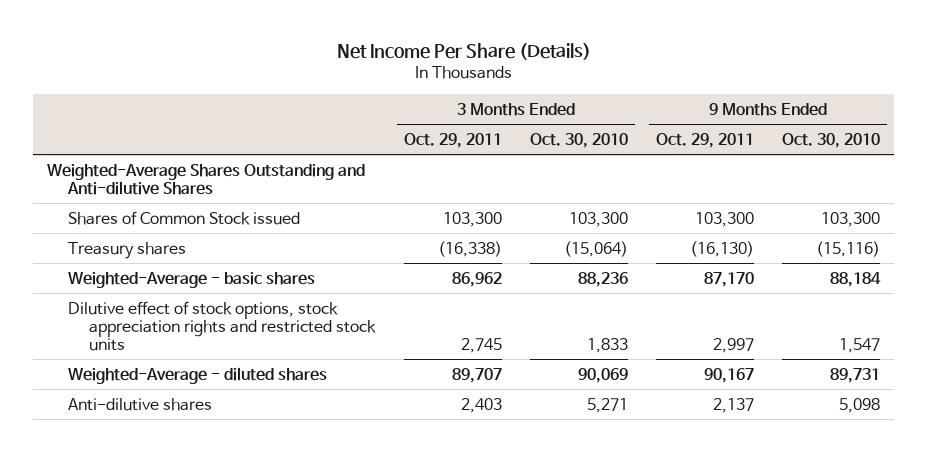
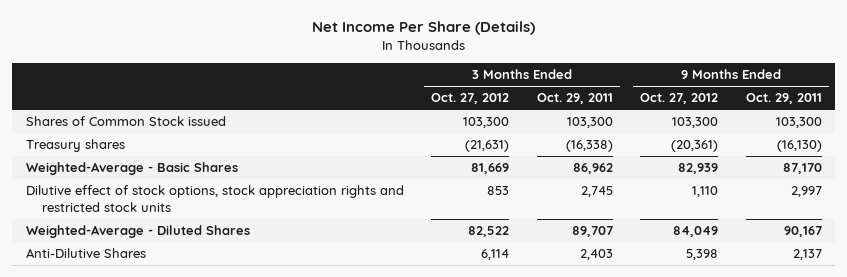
[529,132,628,148] Oct. 30, 2010 -> none
[782,132,881,148] Oct. 30, 2010 -> none
none -> [431,93,510,105] Oct. 27, 2012
none -> [640,93,719,105] Oct. 27, 2012
[46,163,365,195] Weighted-Average Shares Outstanding and Anti-dilutive Shares -> none
[68,271,316,288] Weighted-Average - basic shares -> [25,162,238,176] Weighted-Average - Basic Shares
[68,366,328,384] Weighted-Average - diluted shares -> [25,225,250,239] Weighted-Average - Diluted Shares
[68,397,213,411] Anti-dilutive shares -> [25,248,146,259] Anti-Dilutive Shares

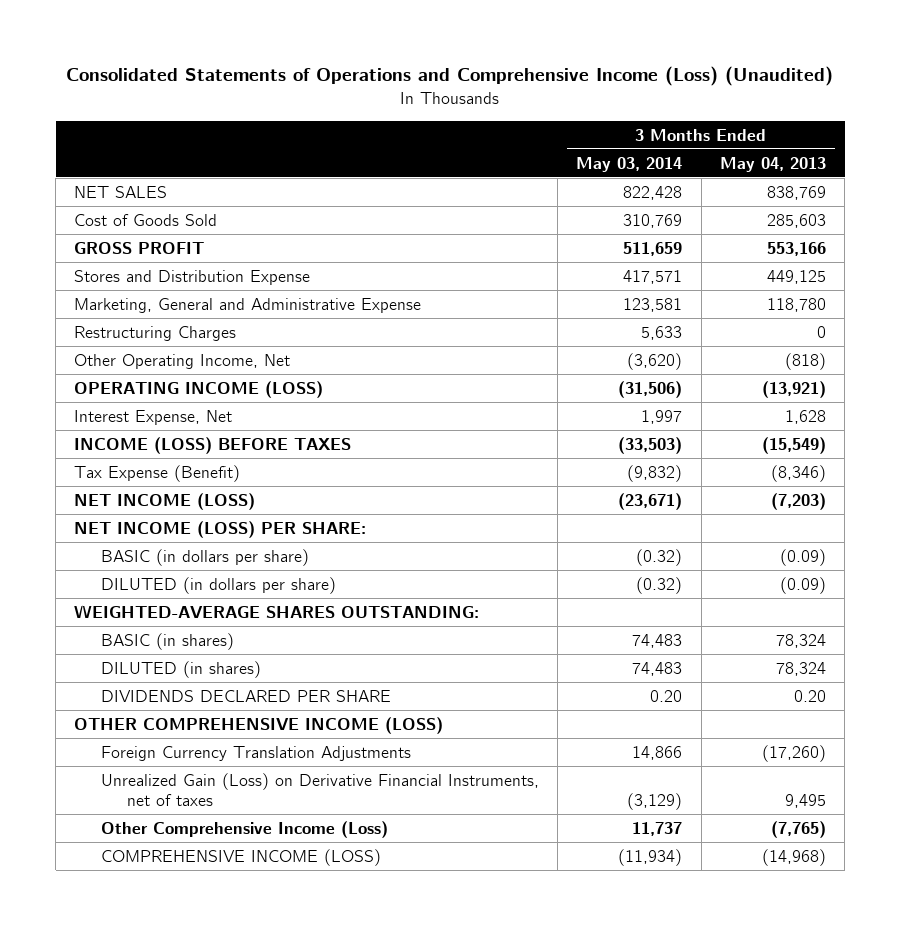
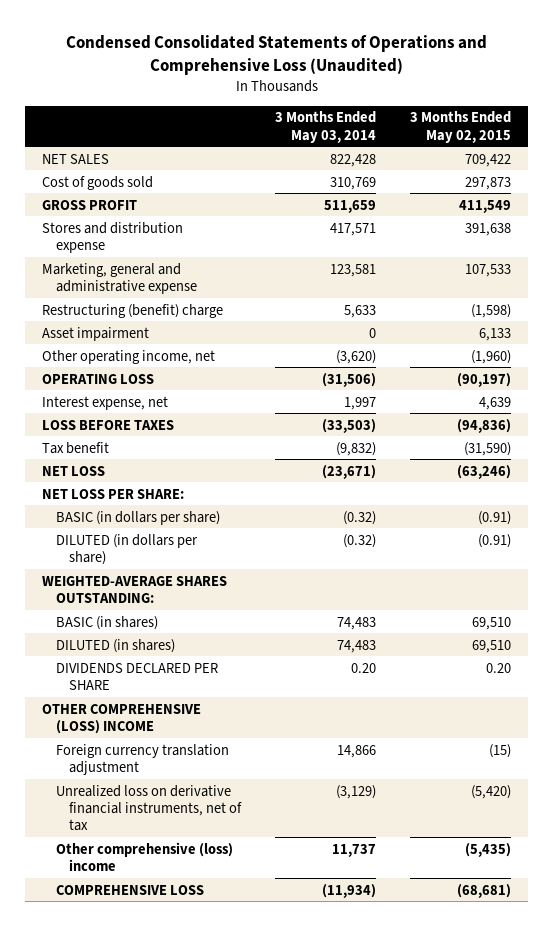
[66,66,834,87] Consolidated Statements of Operations and Comprehensive Income (Loss) (Unaudited) -> [65,35,487,76] Condensed Consolidated Statements of Operations and Comprehensive Loss (Unaudited)
[719,156,826,172] May 04, 2013 -> none
none -> [409,111,511,143] 3 Months Ended May 02, 2015
[74,213,218,226] Cost of Goods Sold -> [42,175,154,190] Cost of goods sold
[74,269,311,285] Stores and Distribution Expense -> [42,221,184,253] Stores and distribution expense
[74,297,422,313] Marketing, General and Administrative Expense -> [42,262,197,294] Marketing, general and administrative expense
[74,325,237,341] Restructuring Charges -> [42,303,224,318] Restructuring (benefit) charge
none -> [42,326,150,341] Asset impairment
[74,353,291,369] Other Operating Income, Net -> [42,349,216,364] Other operating income, net
[74,380,324,398] OPERATING INCOME (LOSS) -> [42,373,155,384] OPERATING LOSS
[74,409,233,425] Interest Expense, Net -> [42,395,169,410] Interest expense, net
[74,436,352,454] INCOME (LOSS) BEFORE TAXES -> [42,419,175,430] LOSS BEFORE TAXES
[74,464,241,482] Tax Expense (Benefit) -> [42,441,110,454] Tax benefit
[74,492,256,510] NET INCOME (LOSS) -> [42,465,106,476] NET LOSS
[74,520,367,538] NET INCOME (LOSS) PER SHARE: -> [42,488,185,499] NET LOSS PER SHARE:
[74,716,444,734] OTHER COMPREHENSIVE INCOME (LOSS) -> [42,703,202,734] OTHER COMPREHENSIVE (LOSS) INCOME
[100,745,411,761] Foreign Currency Translation Adjustments -> [55,743,229,775] Foreign currency translation adjustment
[100,772,539,806] Unrealized Gain (Loss) on Derivative Financial Instruments, net of taxes -> [55,784,243,832] Unrealized loss on derivative financial instruments, net of tax
[100,820,388,838] Other Comprehensive Income (Loss) -> [55,841,233,871] Other comprehensive (loss) income
[100,848,381,866] COMPREHENSIVE INCOME (LOSS) -> [55,884,204,895] COMPREHENSIVE LOSS

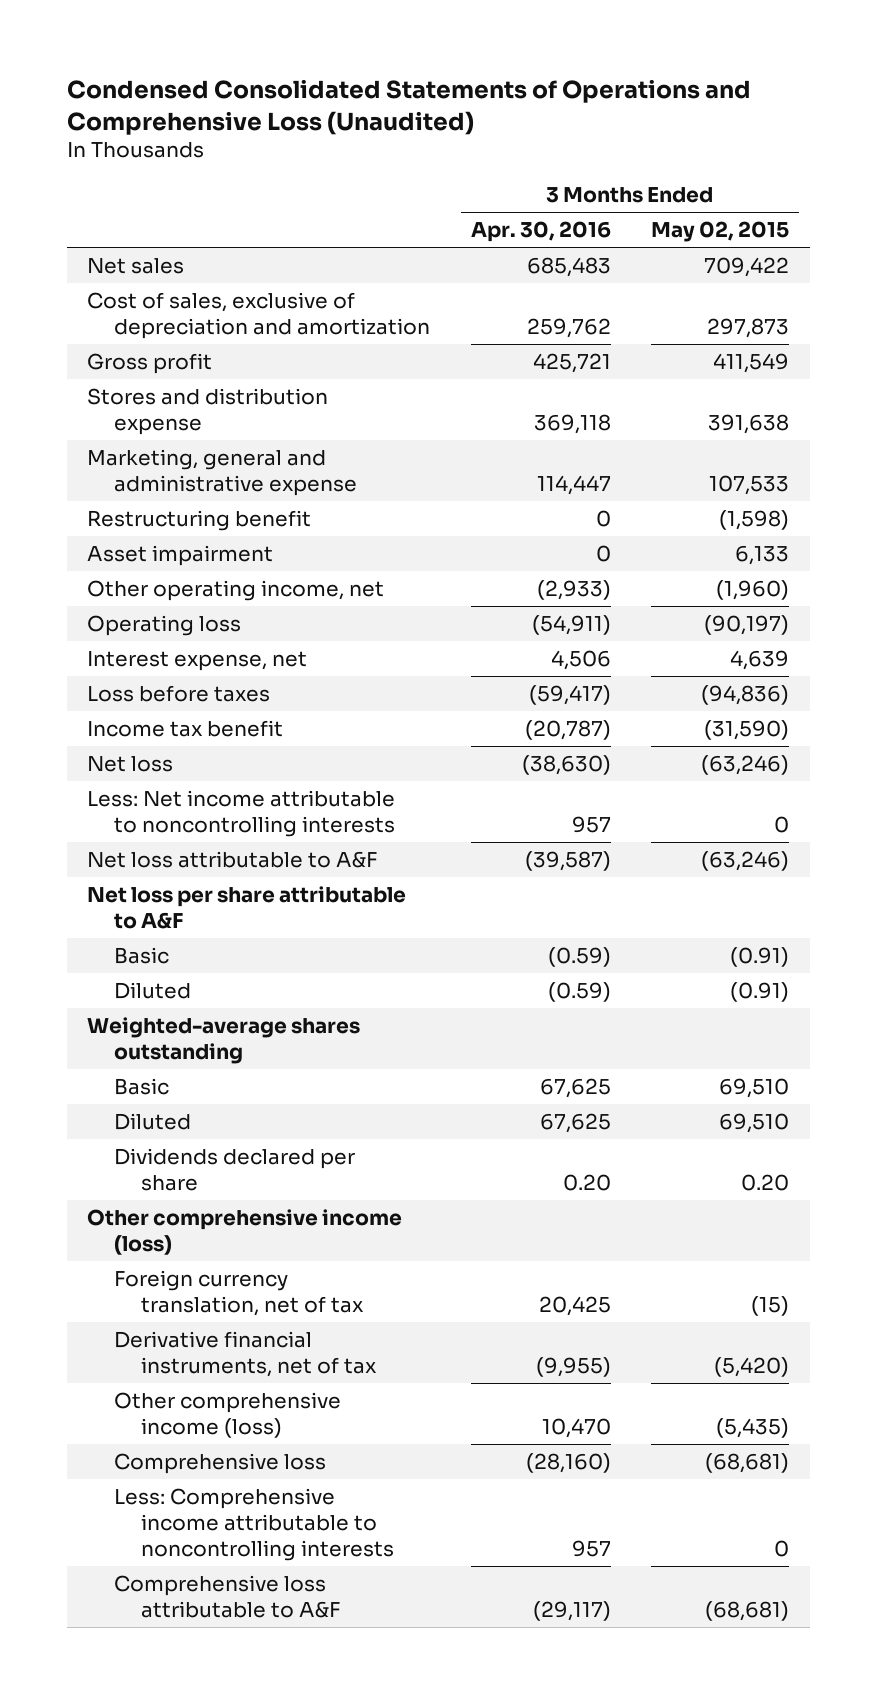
[275,111,377,143] 3 Months Ended May 03, 2014 -> none
none -> [470,221,611,243] Apr. 30, 2016
[42,153,110,164] NET SALES -> [87,257,185,274] Net sales
[42,175,154,190] Cost of goods sold -> [87,291,431,339] Cost of sales, exclusive of depreciation and amortization
[42,199,138,210] GROSS PROFIT -> [87,352,213,374] Gross profit
[42,303,224,318] Restructuring (benefit) charge -> [87,509,312,531] Restructuring benefit
[42,373,155,384] OPERATING LOSS -> [87,614,242,636] Operating loss
[42,419,175,430] LOSS BEFORE TAXES -> [87,684,271,702] Loss before taxes
[42,441,110,454] Tax benefit -> [87,719,284,737] Income tax benefit
[42,465,106,476] NET LOSS -> [87,755,174,772] Net loss
none -> [87,789,396,837] Less: Net income attributable to noncontrolling interests
none -> [87,850,378,868] Net loss attributable to A&F
[42,488,185,499] NET LOSS PER SHARE: -> [87,885,407,929] Net loss per share attributable to A&F
[55,510,220,525] BASIC (in dollars per share) -> [114,946,170,964] Basic
[55,533,198,565] DILUTED (in dollars per share) -> [114,981,192,999] Diluted
[42,575,228,603] WEIGHTED-AVERAGE SHARES OUTSTANDING: -> [87,1016,361,1064] Weighted-average shares outstanding
[55,615,158,630] BASIC (in shares) -> [114,1077,170,1095] Basic
[55,638,175,653] DILUTED (in shares) -> [114,1112,192,1130] Diluted
[55,662,218,690] DIVIDENDS DECLARED PER SHARE -> [114,1147,356,1191] Dividends declared per share
[42,703,202,734] OTHER COMPREHENSIVE (LOSS) INCOME -> [87,1208,403,1255] Other comprehensive income (loss)
[55,743,229,775] Foreign currency translation adjustment -> [114,1269,364,1316] Foreign currency translation, net of tax
[55,784,243,832] Unrealized loss on derivative financial instruments, net of tax -> [114,1330,377,1377] Derivative financial instruments, net of tax
[55,841,233,871] Other comprehensive (loss) income -> [114,1391,342,1438] Other comprehensive income (loss)
[55,884,204,895] COMPREHENSIVE LOSS -> [114,1452,327,1474] Comprehensive loss
none -> [114,1487,394,1562] Less: Comprehensive income attributable to noncontrolling interests
none -> [114,1574,340,1618] Comprehensive loss attributable to A&F

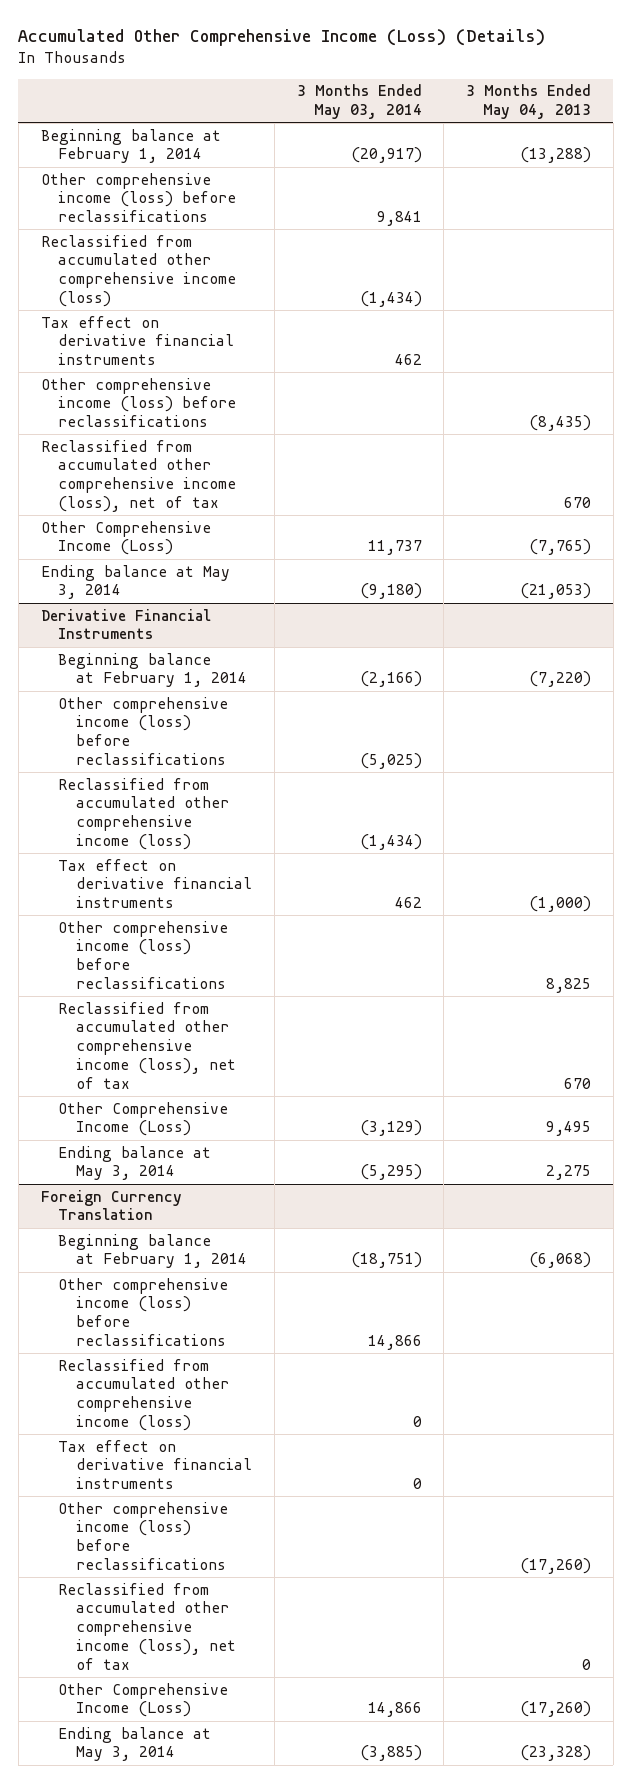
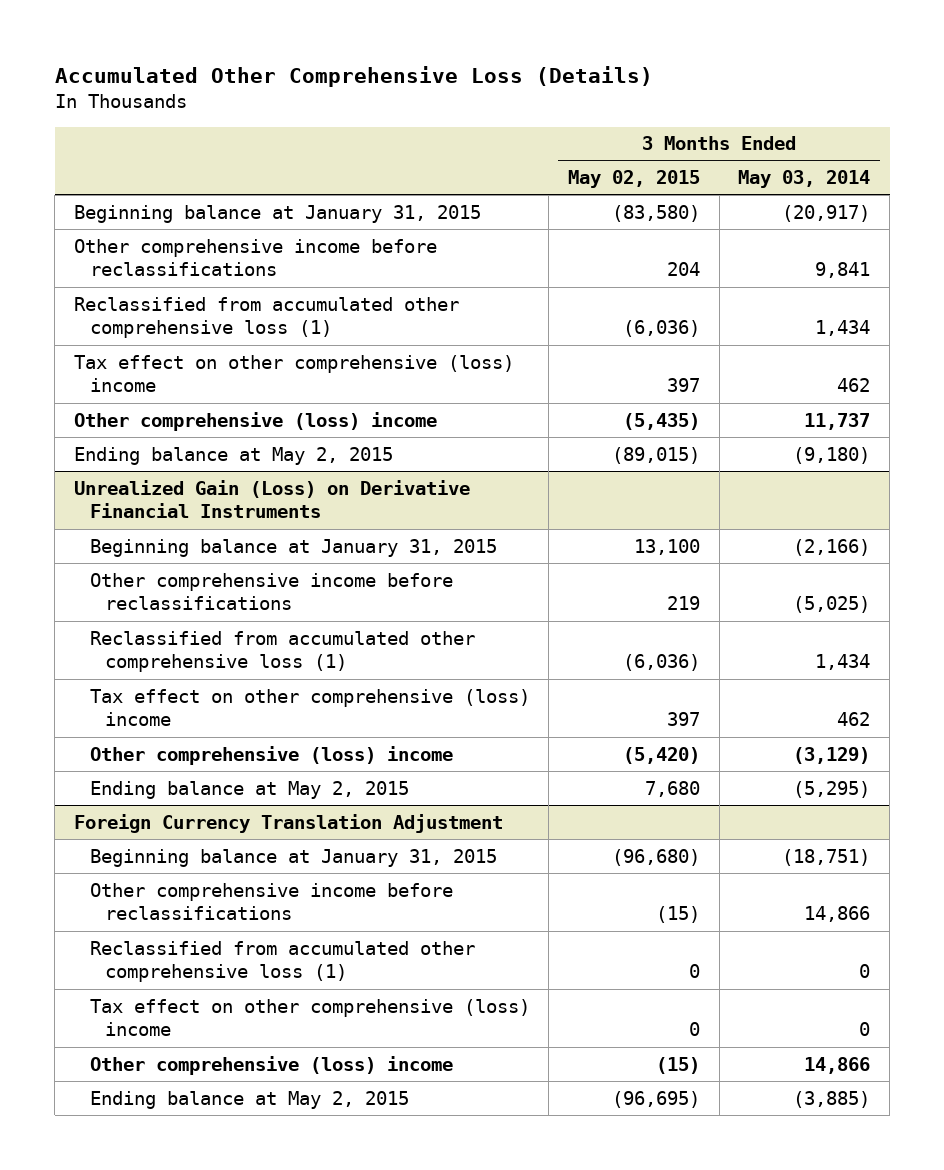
[18,29,546,47] Accumulated Other Comprehensive Income (Loss) (Details) -> [54,66,653,88] Accumulated Other Comprehensive Loss (Details)
[466,84,592,120] 3 Months Ended May 04, 2013 -> none
none -> [568,170,701,189] May 02, 2015
[40,377,237,428] Other comprehensive income (loss) before reclassifications -> none
[40,439,237,512] Reclassified from accumulated other comprehensive income (loss), net of tax -> none
[40,608,211,640] Derivative Financial Instruments -> none
[58,920,229,989] Other comprehensive income (loss) before reclassifications -> none
[58,1001,237,1089] Reclassified from accumulated other comprehensive income (loss), net of tax -> none
[58,1501,229,1570] Other comprehensive income (loss) before reclassifications -> none
[58,1582,237,1670] Reclassified from accumulated other comprehensive income (loss), net of tax -> none
[40,128,221,164] Beginning balance at February 1, 2014 -> [74,204,482,223] Beginning balance at January 31, 2015
[40,172,237,223] Other comprehensive income (loss) before reclassifications -> [74,238,438,277] Other comprehensive income before reclassifications
[40,234,237,307] Reclassified from accumulated other comprehensive income (loss) -> [74,296,460,339] Reclassified from accumulated other comprehensive loss (1)
[359,290,422,307] (1,434) -> [815,320,871,337] 1,434
[40,315,235,366] Tax effect on derivative financial instruments -> [74,354,515,393] Tax effect on other comprehensive (loss) income
[40,520,211,556] Other Comprehensive Income (Loss) -> [74,411,438,431] Other comprehensive (loss) income
[40,564,230,600] Ending balance at May 3, 2014 -> [74,446,394,465] Ending balance at May 2, 2015
none -> [74,479,471,519] Unrealized Gain (Loss) on Derivative Financial Instruments
[58,652,248,688] Beginning balance at February 1, 2014 -> [89,538,497,557] Beginning balance at January 31, 2015
[58,696,229,765] Other comprehensive income (loss) before reclassifications -> [89,572,453,611] Other comprehensive income before reclassifications
[58,777,230,850] Reclassified from accumulated other comprehensive income (loss) -> [89,630,475,673] Reclassified from accumulated other comprehensive loss (1)
[359,833,422,850] (1,434) -> [815,654,871,671] 1,434
[58,858,253,909] Tax effect on derivative financial instruments -> [89,688,530,727] Tax effect on other comprehensive (loss) income
[58,1101,229,1137] Other Comprehensive Income (Loss) -> [89,745,453,765] Other comprehensive (loss) income
[58,1145,212,1181] Ending balance at May 3, 2014 -> [89,780,409,799] Ending balance at May 2, 2015
[40,1189,182,1221] Foreign Currency Translation -> [74,813,504,833] Foreign Currency Translation Adjustment
[58,1233,248,1269] Beginning balance at February 1, 2014 -> [89,848,497,867] Beginning balance at January 31, 2015
[58,1277,229,1346] Other comprehensive income (loss) before reclassifications -> [89,882,453,921] Other comprehensive income before reclassifications
[58,1358,230,1431] Reclassified from accumulated other comprehensive income (loss) -> [89,940,475,983] Reclassified from accumulated other comprehensive loss (1)
[58,1439,253,1490] Tax effect on derivative financial instruments -> [89,998,530,1037] Tax effect on other comprehensive (loss) income
[58,1682,229,1718] Other Comprehensive Income (Loss) -> [89,1055,453,1075] Other comprehensive (loss) income
[58,1726,212,1762] Ending balance at May 3, 2014 -> [89,1090,409,1109] Ending balance at May 2, 2015

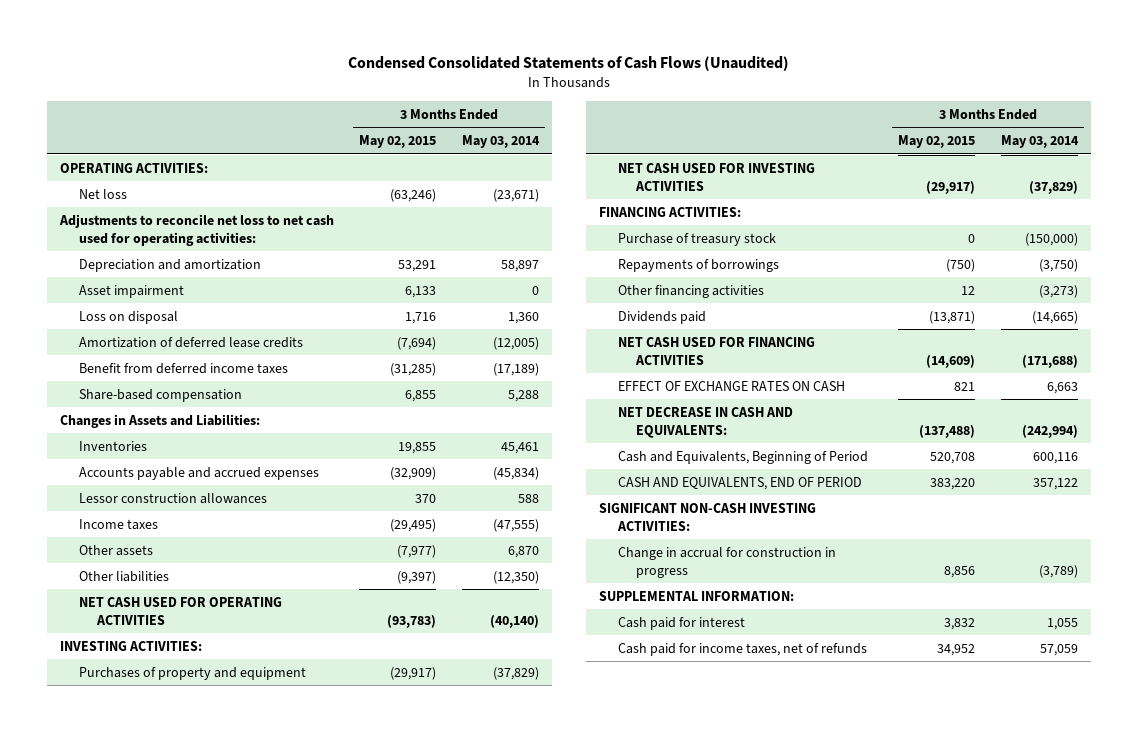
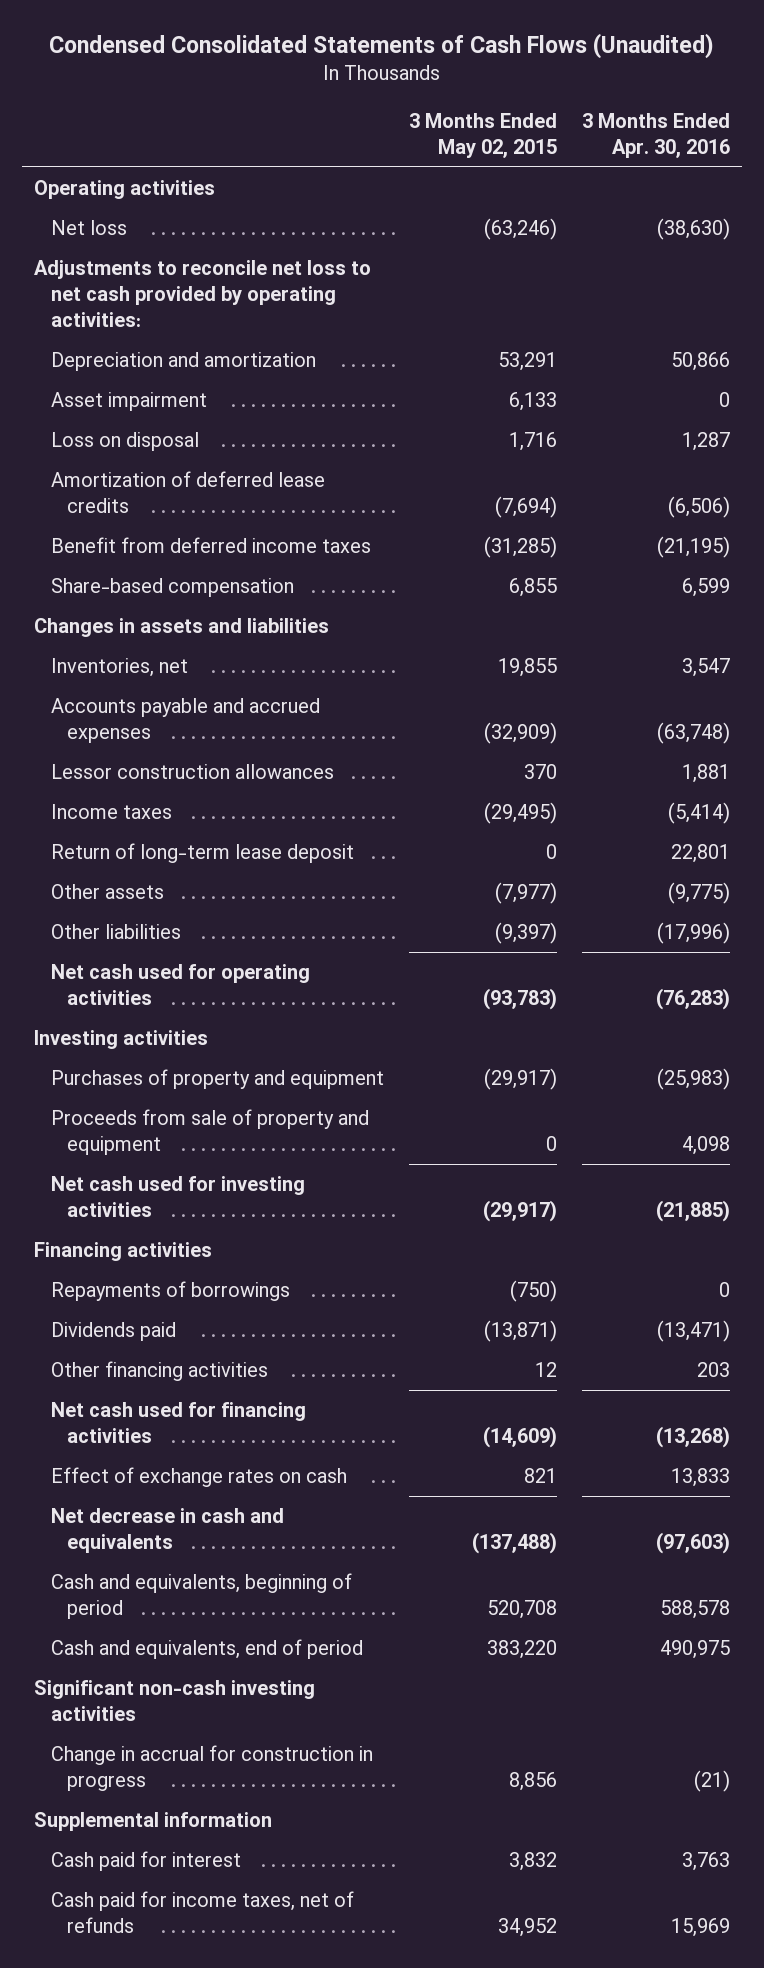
[461,134,540,148] May 03, 2014 -> none
none -> [581,112,730,158] 3 Months Ended Apr. 30, 2016
[59,162,208,173] OPERATING ACTIVITIES: -> [34,180,216,200] Operating activities
[58,213,334,246] Adjustments to reconcile net loss to net cash used for operating activities: -> [34,260,372,328] Adjustments to reconcile net loss to net cash provided by operating activities:
[59,413,260,428] Changes in Assets and Liabilities: -> [34,618,330,638] Changes in assets and liabilities
[78,440,147,451] Inventories -> [50,658,188,678] Inventories, net
none -> [50,843,354,864] Return of long-term lease deposit
[78,596,282,625] NET CASH USED FOR OPERATING ACTIVITIES -> [50,964,310,1006] Net cash used for operating activities
[59,640,202,651] INVESTING ACTIVITIES: -> [34,1030,209,1050] Investing activities
[617,232,776,246] Purchase of treasury stock -> none
none -> [50,1109,369,1156] Proceeds from sale of property and equipment
[617,162,815,191] NET CASH USED FOR INVESTING ACTIVITIES -> [50,1176,305,1218] Net cash used for investing activities
[598,206,741,217] FINANCING ACTIVITIES: -> [34,1242,213,1262] Financing activities
[617,284,764,298] Other financing activities -> [50,1361,268,1382] Other financing activities
[617,336,815,365] NET CASH USED FOR FINANCING ACTIVITIES -> [50,1402,306,1444] Net cash used for financing activities
[617,380,845,391] EFFECT OF EXCHANGE RATES ON CASH -> [50,1467,347,1488] Effect of exchange rates on cash
[617,406,793,438] NET DECREASE IN CASH AND EQUIVALENTS: -> [50,1508,284,1554] Net decrease in cash and equivalents
[617,450,868,464] Cash and Equivalents, Beginning of Period -> [50,1573,352,1620] Cash and equivalents, beginning of period
[617,476,862,490] CASH AND EQUIVALENTS, END OF PERIOD -> [50,1639,363,1660] Cash and equivalents, end of period
[598,502,816,531] SIGNIFICANT NON-CASH INVESTING ACTIVITIES: -> [34,1680,316,1722] Significant non-cash investing activities
[598,590,794,601] SUPPLEMENTAL INFORMATION: -> [34,1812,273,1832] Supplemental information

